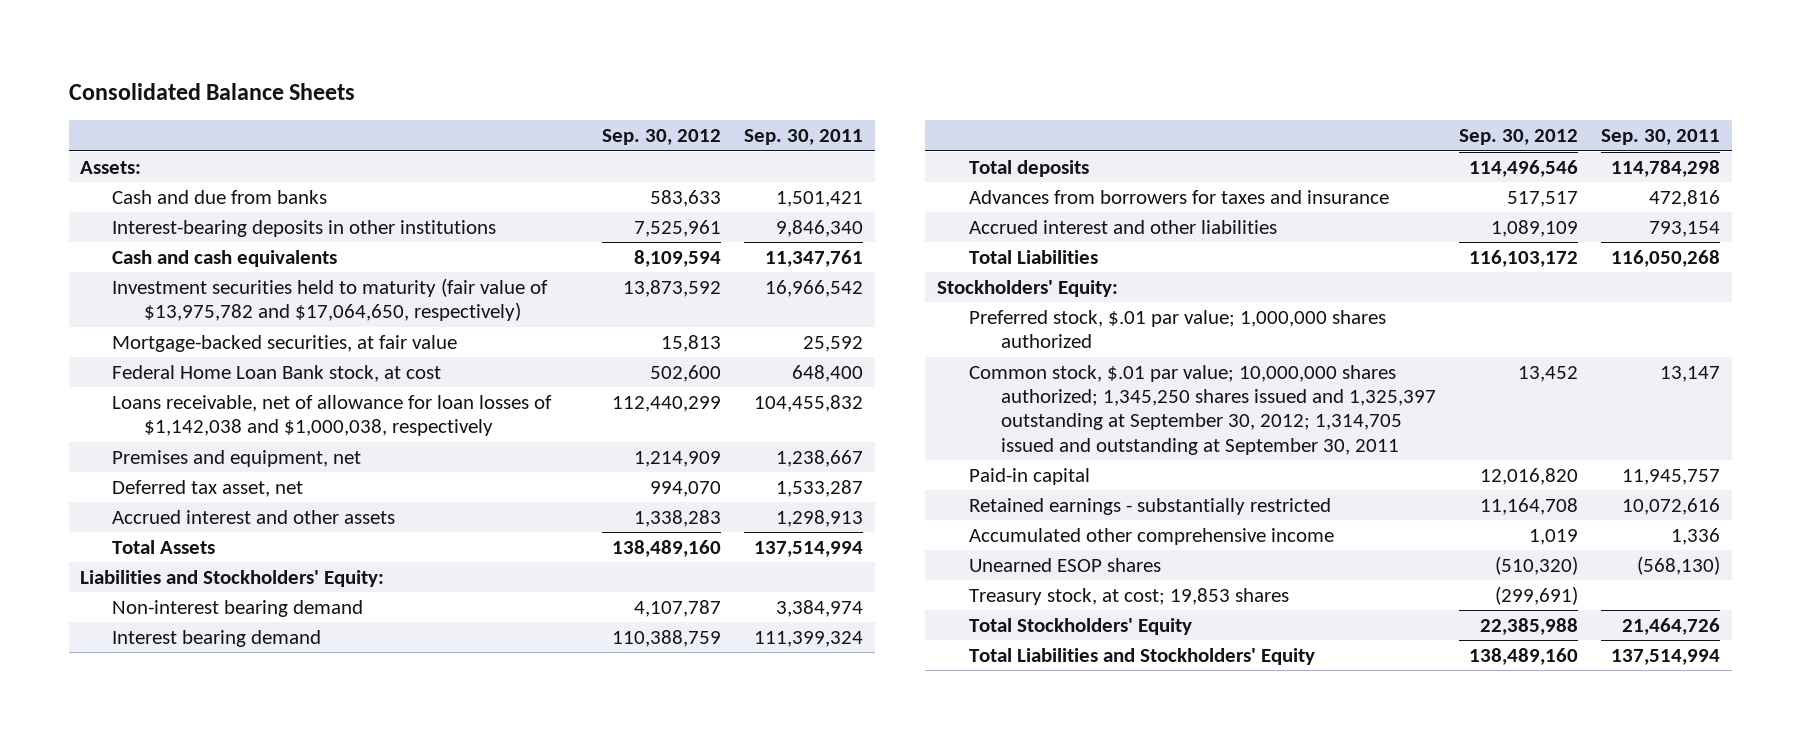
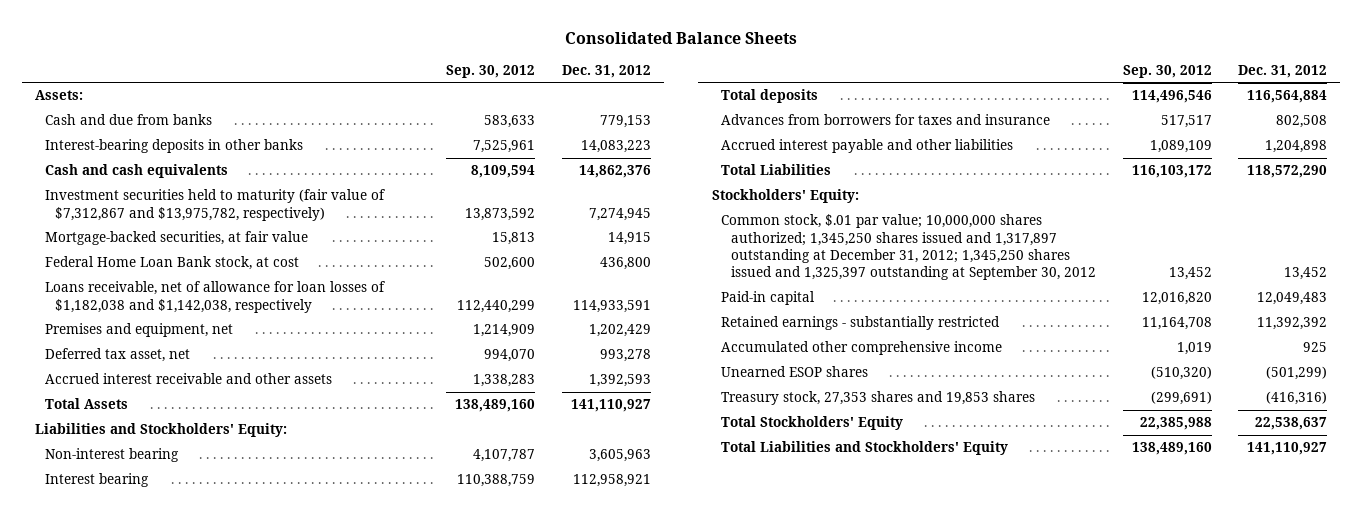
[744,129,864,146] Sep. 30, 2011 -> none
none -> [561,64,651,78] Dec. 31, 2012
[112,219,497,237] Interest-bearing deposits in other institutions -> [45,139,304,154] Interest-bearing deposits in other banks
[112,277,549,322] Investment securities held to maturity (fair value of $13,975,782 and $17,064,650, respectively) -> [45,189,386,221] Investment securities held to maturity (fair value of $7,312,867 and $13,975,782, respectively)
[112,394,553,437] Loans receivable, net of allowance for loan losses of $1,142,038 and $1,000,038, respectively -> [45,281,386,313] Loans receivable, net of allowance for loan losses of $1,182,038 and $1,142,038, respectively
[112,509,396,524] Accrued interest and other assets -> [45,373,333,385] Accrued interest receivable and other assets
[112,599,364,617] Non-interest bearing demand -> [45,448,180,463] Non-interest bearing
[112,629,322,647] Interest bearing demand -> [45,473,150,488] Interest bearing
[969,219,1278,234] Accrued interest and other liabilities -> [721,139,1014,154] Accrued interest payable and other liabilities
[969,309,1387,349] Preferred stock, $.01 par value; 1,000,000 shares authorized -> none
[969,364,1437,455] Common stock, $.01 par value; 10,000,000 shares authorized; 1,345,250 shares issued and 1,325,397 outstanding at September 30, 2012; 1,314,705 issued and outstanding at September 30, 2011 -> [721,214,1097,281] Common stock, $.01 par value; 10,000,000 shares authorized; 1,345,250 shares issued and 1,317,897 outstanding at December 31, 2012; 1,345,250 shares issued and 1,325,397 outstanding at September 30, 2012
[969,587,1290,605] Treasury stock, at cost; 19,853 shares -> [721,391,1036,406] Treasury stock, 27,353 shares and 19,853 shares

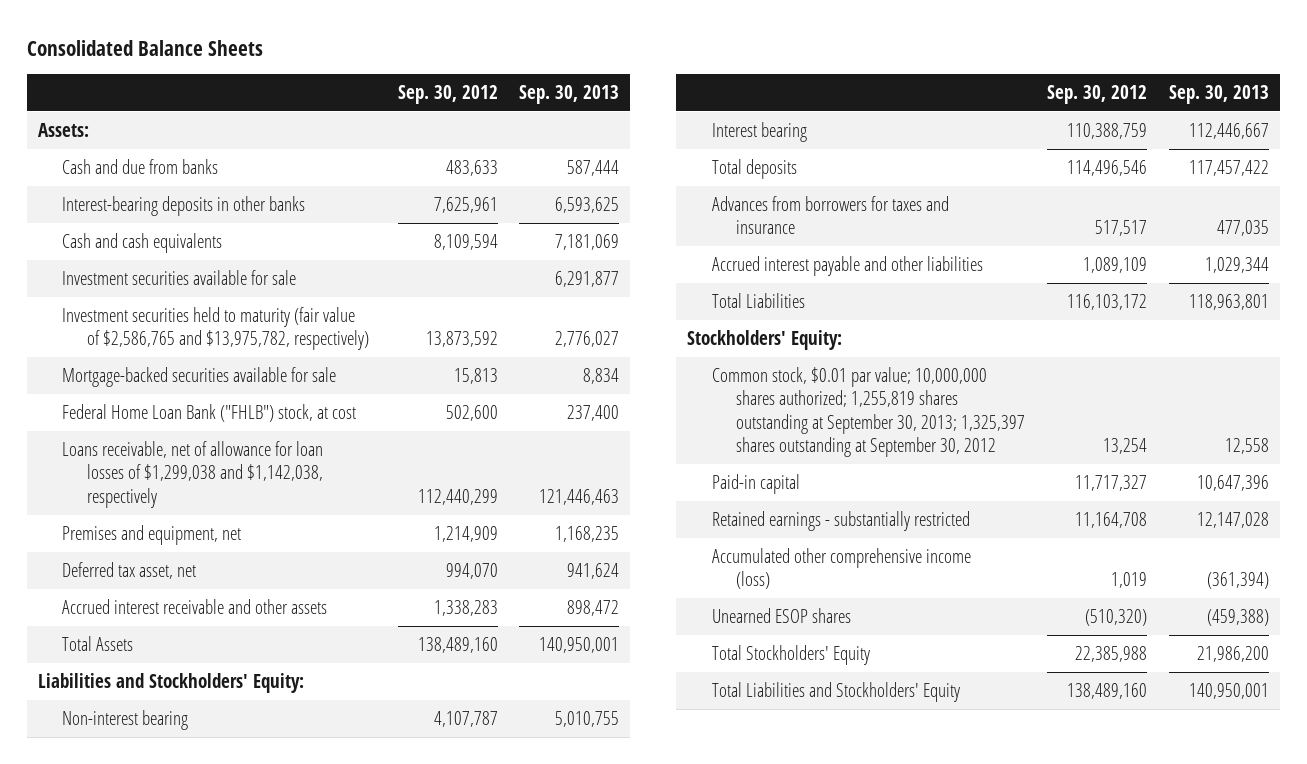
[561,64,651,78] Dec. 31, 2012 -> none
none -> [519,85,620,105] Sep. 30, 2013
[484,115,536,129] 583,633 -> [445,159,498,176] 483,633
[473,140,536,154] 7,525,961 -> [433,196,498,213] 7,625,961
none -> [62,269,297,285] Investment securities available for sale
[45,189,386,221] Investment securities held to maturity (fair value of $7,312,867 and $13,975,782, respectively) -> [62,306,369,351] Investment securities held to maturity (fair value of $2,586,765 and $13,975,782, respectively)
[45,231,309,246] Mortgage-backed securities, at fair value -> [62,366,337,387] Mortgage-backed securities available for sale
[45,256,300,271] Federal Home Loan Bank stock, at cost -> [62,403,357,422] Federal Home Loan Bank ("FHLB") stock, at cost
[45,281,386,313] Loans receivable, net of allowance for loan losses of $1,182,038 and $1,142,038, respectively -> [62,440,324,508] Loans receivable, net of allowance for loan losses of $1,299,038 and $1,142,038, respectively
[721,214,1097,281] Common stock, $.01 par value; 10,000,000 shares authorized; 1,345,250 shares issued and 1,317,897 outstanding at December 31, 2012; 1,345,250 shares issued and 1,325,397 outstanding at September 30, 2012 -> [711,366,1026,458] Common stock, $0.01 par value; 10,000,000 shares authorized; 1,255,819 shares outstanding at September 30, 2013; 1,325,397 shares outstanding at September 30, 2012
[1168,267,1212,281] 13,452 -> [1103,438,1148,455] 13,254
[1141,292,1212,306] 12,016,820 -> [1075,474,1148,491] 11,717,327
[721,341,1003,356] Accumulated other comprehensive income -> [711,547,971,590] Accumulated other comprehensive income (loss)
[721,391,1036,406] Treasury stock, 27,353 shares and 19,853 shares -> none

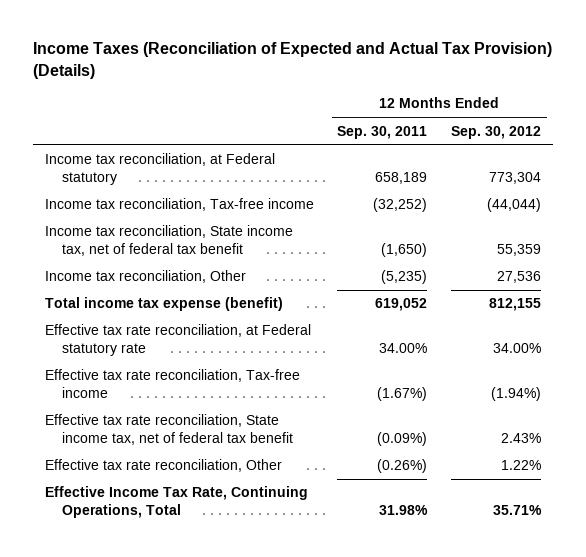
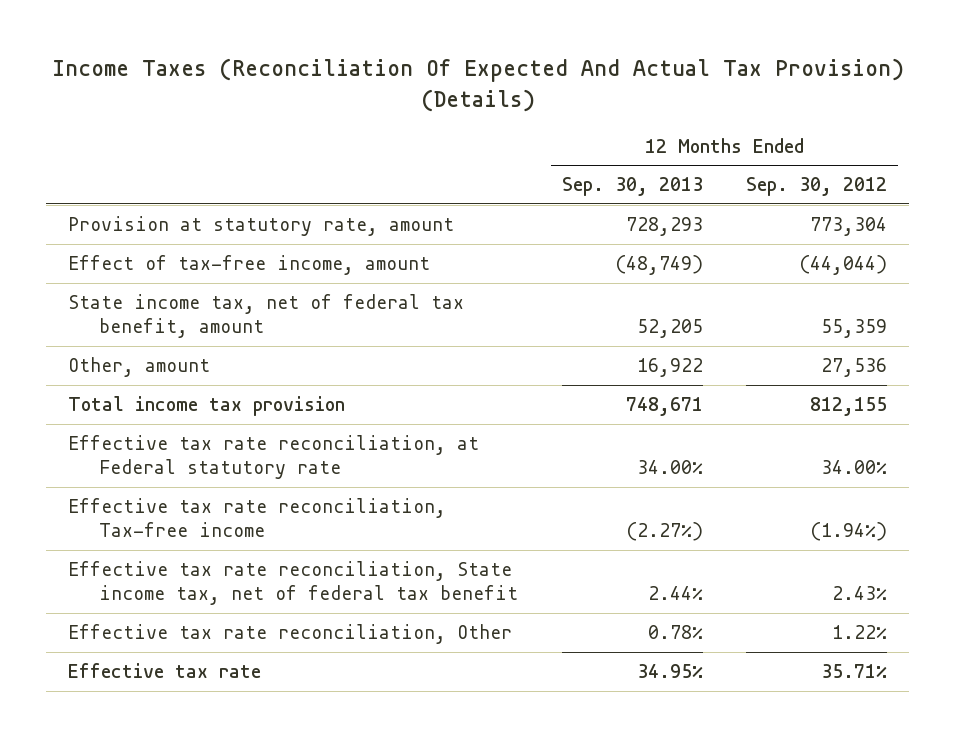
[32,42,552,79] Income Taxes (Reconciliation of Expected and Actual Tax Provision) (Details) -> [51,58,904,112] Income Taxes (Reconciliation Of Expected And Actual Tax Provision) (Details)
[337,125,428,139] Sep. 30, 2011 -> none
none -> [561,177,703,197] Sep. 30, 2013
[44,153,275,186] Income tax reconciliation, at Federal statutory -> [67,216,454,237] Provision at statutory rate, amount
[44,198,314,212] Income tax reconciliation, Tax-free income -> [67,255,430,276] Effect of tax-free income, amount
[44,225,293,257] Income tax reconciliation, State income tax, net of federal tax benefit -> [67,294,464,339] State income tax, net of federal tax benefit, amount
[44,270,246,284] Income tax reconciliation, Other -> [67,357,210,378] Other, amount
[44,297,283,312] Total income tax expense (benefit) -> [67,396,345,417] Total income tax provision
[44,486,308,519] Effective Income Tax Rate, Continuing Operations, Total -> [67,663,261,679] Effective tax rate

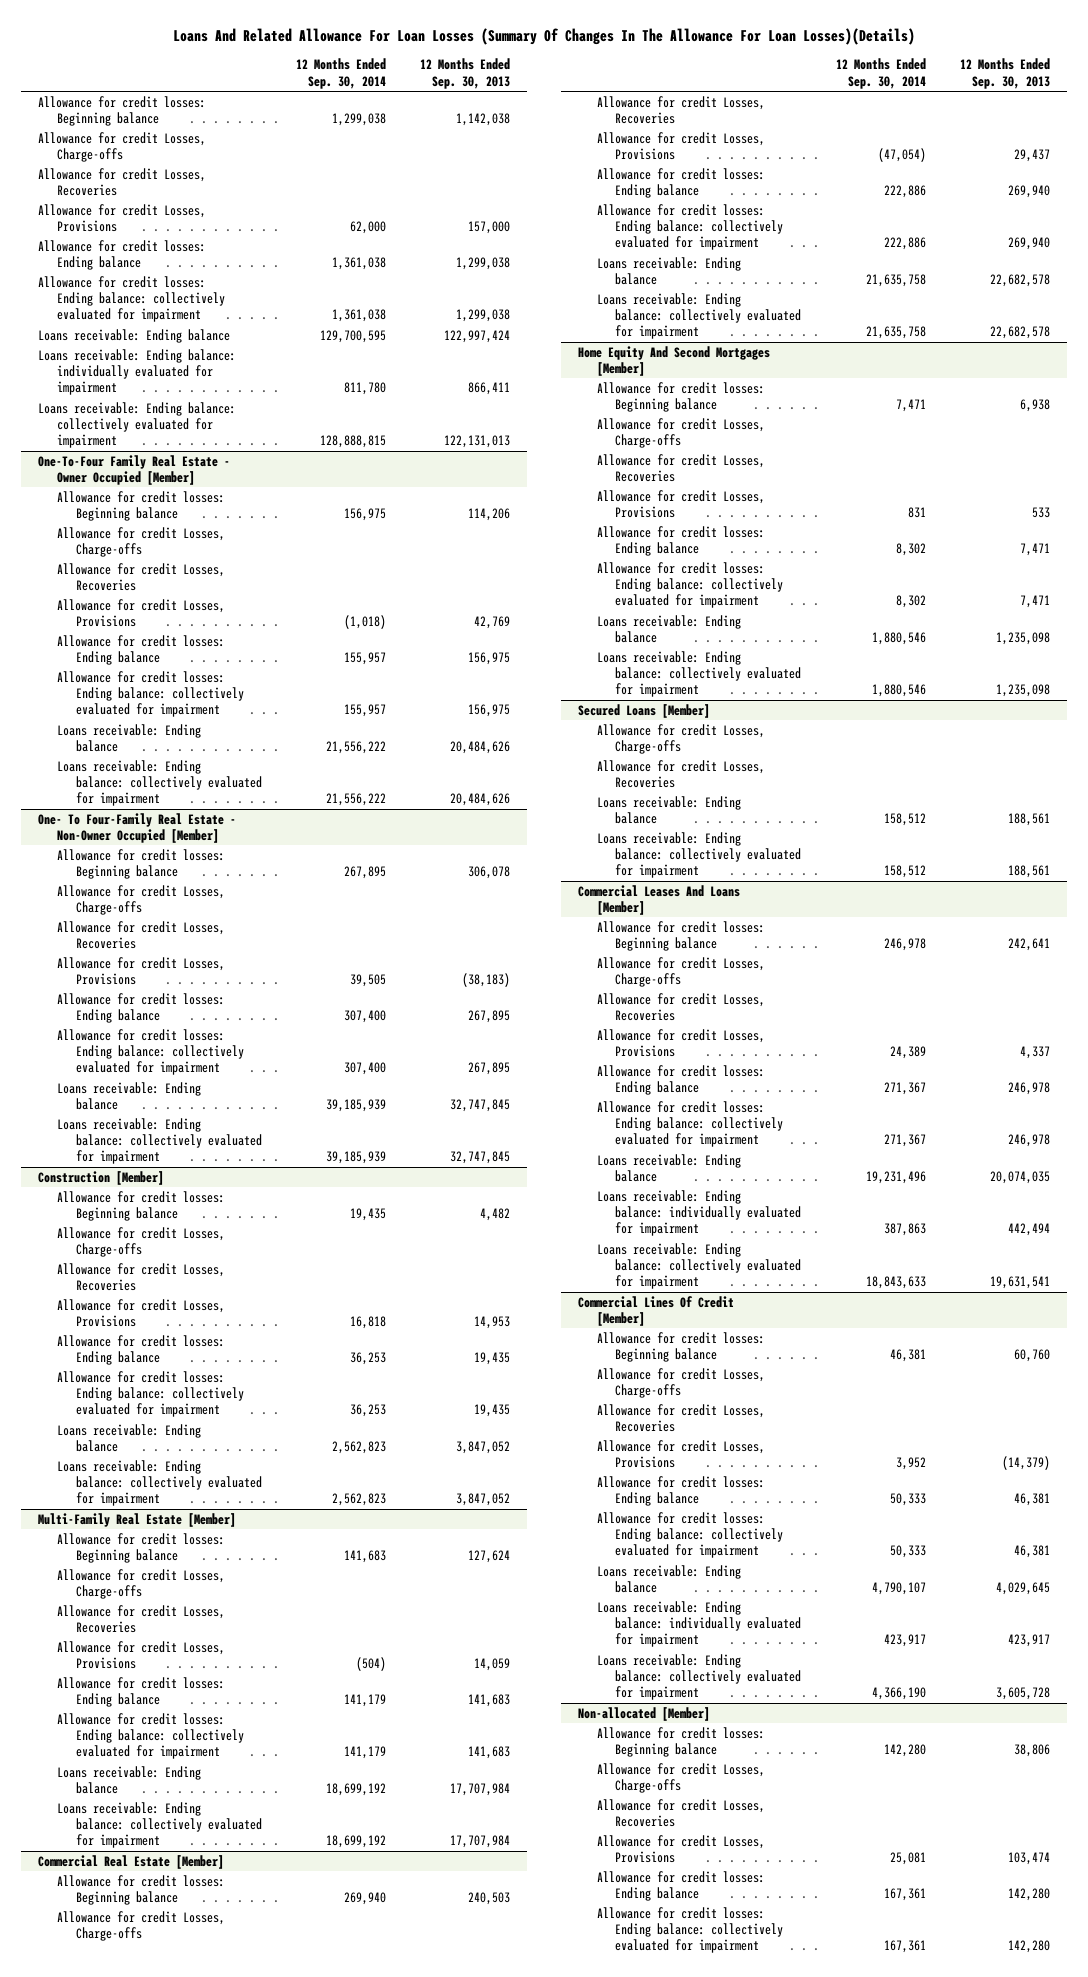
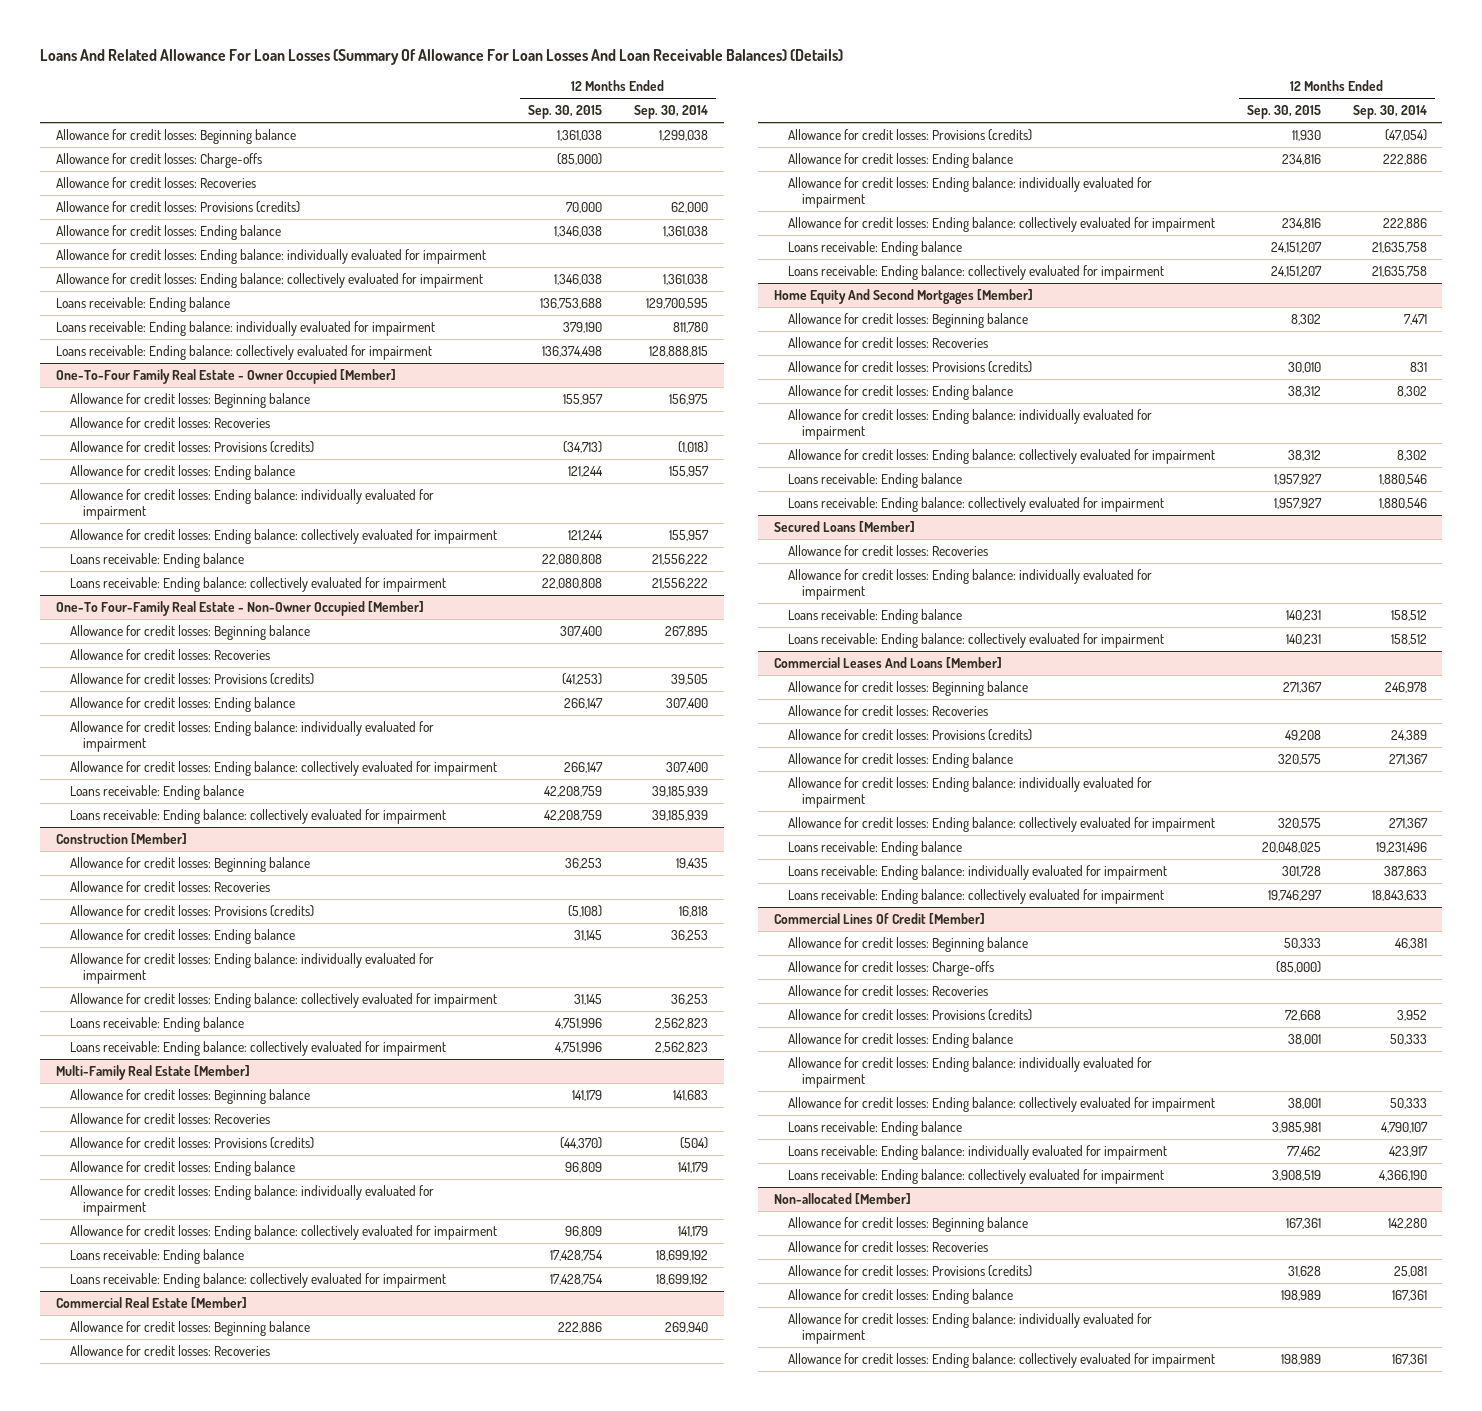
[172,28,915,46] Loans And Related Allowance For Loan Losses (Summary Of Changes In The Allowance For Loan Losses)(Details) -> [39,48,843,65] Loans And Related Allowance For Loan Losses (Summary Of Allowance For Loan Losses And Loan Receivable Balances) (Details)
[420,58,511,89] 12 Months Ended Sep. 30, 2013 -> none
none -> [528,104,603,119] Sep. 30, 2015
[37,131,206,162] Allowance for credit Losses, Charge-offs -> [55,152,262,168] Allowance for credit losses: Charge-offs
[37,167,206,196] Allowance for credit Losses, Recoveries -> [55,176,256,188] Allowance for credit losses: Recoveries
[37,203,206,232] Allowance for credit Losses, Provisions -> [55,200,300,213] Allowance for credit losses: Provisions (credits)
none -> [55,248,486,264] Allowance for credit losses: Ending balance: individually evaluated for impairment
[56,526,225,557] Allowance for credit Losses, Charge-offs -> none
[56,562,225,591] Allowance for credit Losses, Recoveries -> [69,416,270,428] Allowance for credit losses: Recoveries
[56,598,225,627] Allowance for credit Losses, Provisions -> [69,440,314,453] Allowance for credit losses: Provisions (credits)
none -> [69,488,434,520] Allowance for credit losses: Ending balance: individually evaluated for impairment
[37,812,236,843] One- To Four-Family Real Estate - Non-Owner Occupied [Member] -> [55,600,424,616] One-To Four-Family Real Estate - Non-Owner Occupied [Member]
[56,884,225,915] Allowance for credit Losses, Charge-offs -> none
[56,920,225,949] Allowance for credit Losses, Recoveries -> [69,648,270,660] Allowance for credit losses: Recoveries
[56,956,225,985] Allowance for credit Losses, Provisions -> [69,672,314,685] Allowance for credit losses: Provisions (credits)
none -> [69,720,434,752] Allowance for credit losses: Ending balance: individually evaluated for impairment
[56,1226,225,1257] Allowance for credit Losses, Charge-offs -> none
[56,1262,225,1291] Allowance for credit Losses, Recoveries -> [69,880,270,892] Allowance for credit losses: Recoveries
[56,1298,225,1327] Allowance for credit Losses, Provisions -> [69,904,314,917] Allowance for credit losses: Provisions (credits)
none -> [69,952,434,984] Allowance for credit losses: Ending balance: individually evaluated for impairment
[56,1568,225,1599] Allowance for credit Losses, Charge-offs -> none
[56,1604,225,1633] Allowance for credit Losses, Recoveries -> [69,1112,270,1124] Allowance for credit losses: Recoveries
[56,1640,225,1669] Allowance for credit Losses, Provisions -> [69,1136,314,1149] Allowance for credit losses: Provisions (credits)
none -> [69,1184,434,1216] Allowance for credit losses: Ending balance: individually evaluated for impairment
[56,1910,225,1941] Allowance for credit Losses, Charge-offs -> none
[596,95,765,124] Allowance for credit Losses, Recoveries -> [69,1344,270,1356] Allowance for credit losses: Recoveries
[596,131,765,160] Allowance for credit Losses, Provisions -> [787,128,1032,141] Allowance for credit losses: Provisions (credits)
none -> [787,176,1152,208] Allowance for credit losses: Ending balance: individually evaluated for impairment
[596,417,765,448] Allowance for credit Losses, Charge-offs -> none
[596,453,765,482] Allowance for credit Losses, Recoveries -> [787,336,988,348] Allowance for credit losses: Recoveries
[596,489,765,518] Allowance for credit Losses, Provisions -> [787,360,1032,373] Allowance for credit losses: Provisions (credits)
none -> [787,408,1152,440] Allowance for credit losses: Ending balance: individually evaluated for impairment
[596,723,765,754] Allowance for credit Losses, Charge-offs -> none
[596,759,765,788] Allowance for credit Losses, Recoveries -> [787,544,988,556] Allowance for credit losses: Recoveries
none -> [787,568,1152,600] Allowance for credit losses: Ending balance: individually evaluated for impairment
[596,956,765,987] Allowance for credit Losses, Charge-offs -> none
[596,992,765,1021] Allowance for credit Losses, Recoveries -> [787,704,988,716] Allowance for credit losses: Recoveries
[596,1028,765,1057] Allowance for credit Losses, Provisions -> [787,728,1032,741] Allowance for credit losses: Provisions (credits)
none -> [787,776,1152,808] Allowance for credit losses: Ending balance: individually evaluated for impairment
[596,1367,765,1398] Allowance for credit Losses, Charge-offs -> [787,960,994,976] Allowance for credit losses: Charge-offs
[596,1403,765,1432] Allowance for credit Losses, Recoveries -> [787,984,988,996] Allowance for credit losses: Recoveries
[596,1439,765,1468] Allowance for credit Losses, Provisions -> [787,1008,1032,1021] Allowance for credit losses: Provisions (credits)
none -> [787,1056,1152,1088] Allowance for credit losses: Ending balance: individually evaluated for impairment
[596,1762,765,1793] Allowance for credit Losses, Charge-offs -> none
[596,1798,765,1827] Allowance for credit Losses, Recoveries -> [787,1240,988,1252] Allowance for credit losses: Recoveries
[596,1834,765,1863] Allowance for credit Losses, Provisions -> [787,1264,1032,1277] Allowance for credit losses: Provisions (credits)
none -> [787,1312,1152,1344] Allowance for credit losses: Ending balance: individually evaluated for impairment

